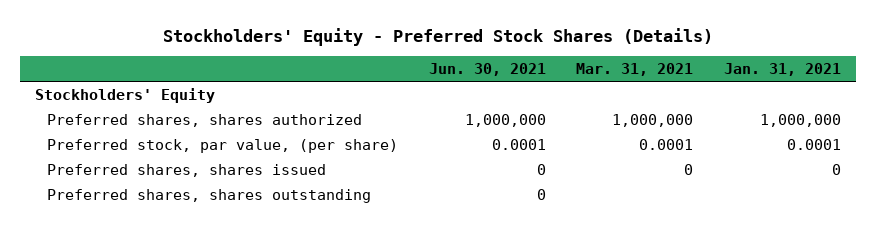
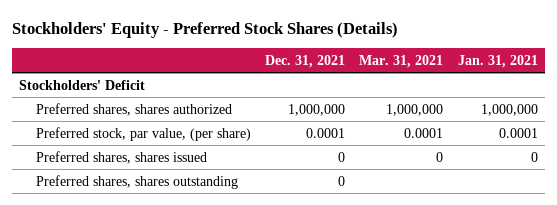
[428,63,546,77] Jun. 30, 2021 -> none
none -> [265,54,346,68] Dec. 31, 2021
[35,87,216,103] Stockholders' Equity -> [18,79,145,90] Stockholders' Deficit

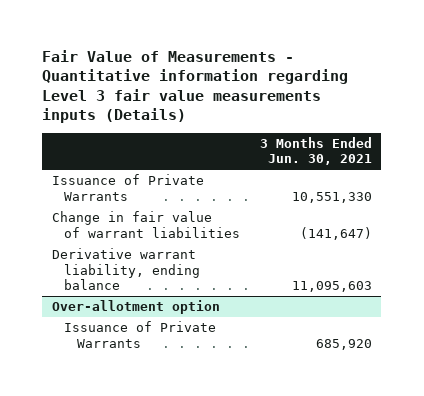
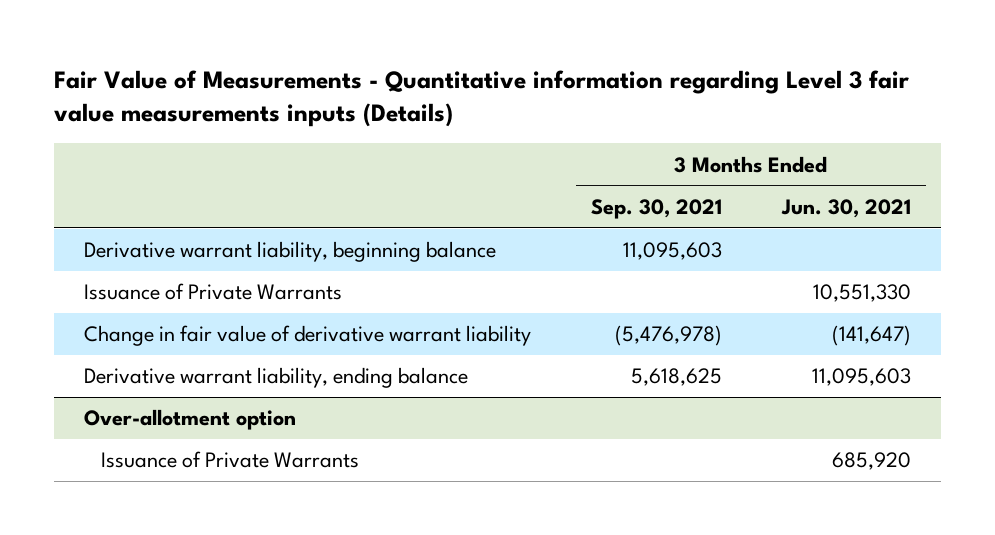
none -> [590,198,722,219] Sep. 30, 2021
none -> [83,241,496,263] Derivative warrant liability, beginning balance
[51,211,241,238] Change in fair value of warrant liabilities -> [83,325,531,347] Change in fair value of derivative warrant liability

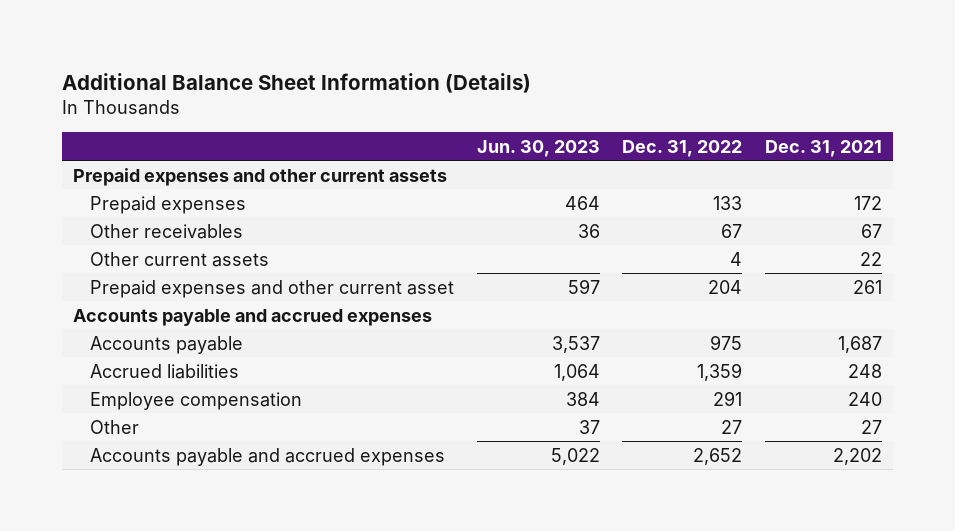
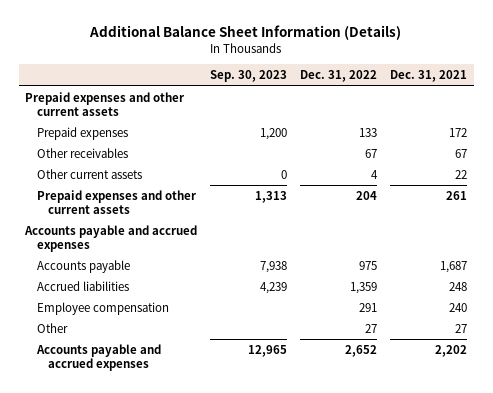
[476,139,600,157] Jun. 30, 2023 -> none
none -> [210,70,288,83] Sep. 30, 2023
[90,279,455,298] Prepaid expenses and other current asset -> [36,190,197,214] Prepaid expenses and other current assets

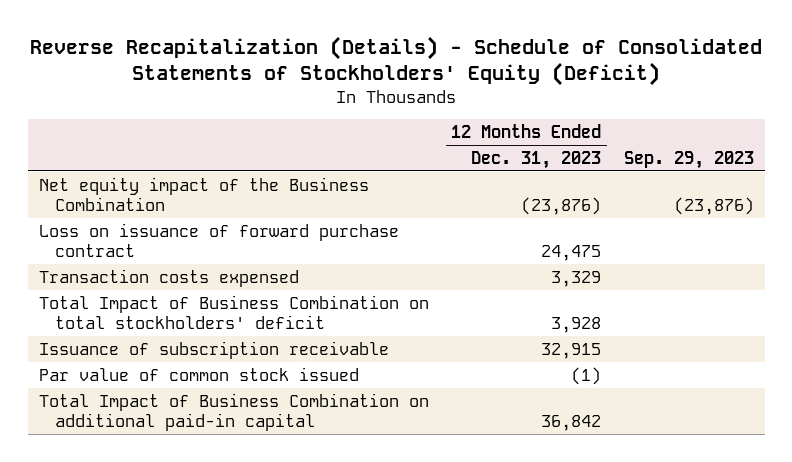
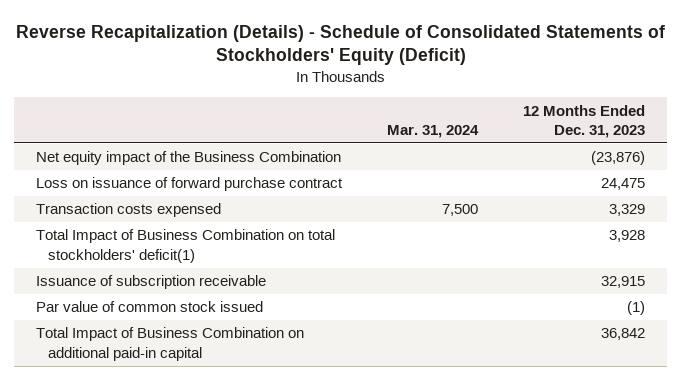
[623,150,754,169] Sep. 29, 2023 -> none
none -> [387,125,480,139] Mar. 31, 2024
[38,294,429,330] Total Impact of Business Combination on total stockholders' deficit -> [36,229,336,263] Total Impact of Business Combination on total stockholders' deficit(1)

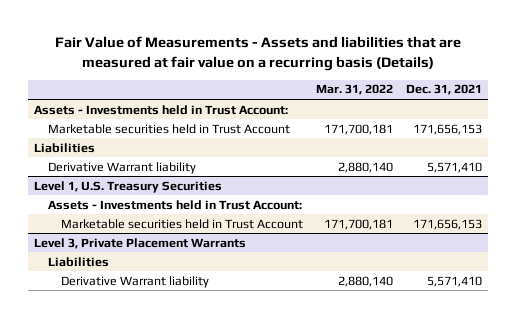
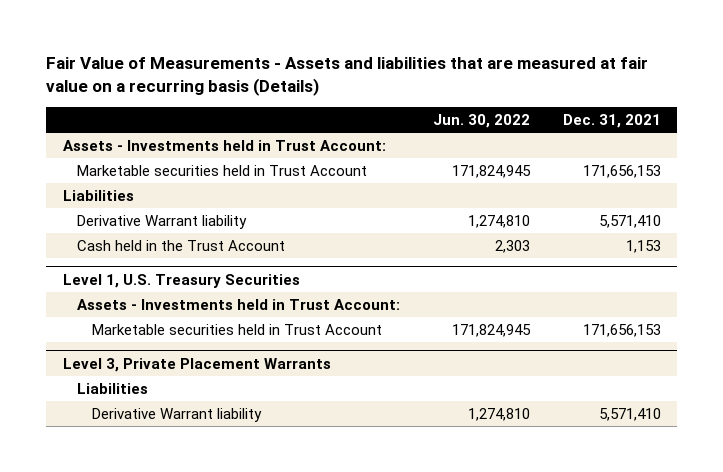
[315,84,393,96] Mar. 31, 2022 -> none
none -> [433,113,531,128] Jun. 30, 2022
none -> [77,239,286,251] Cash held in the Trust Account

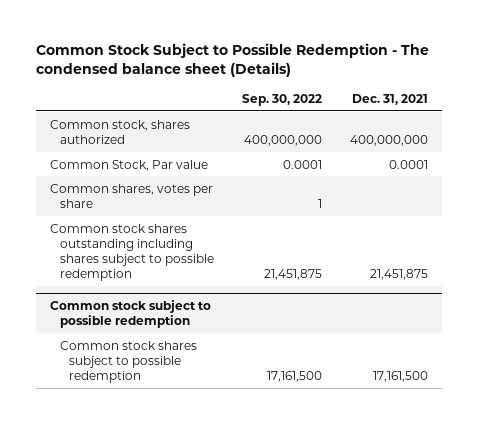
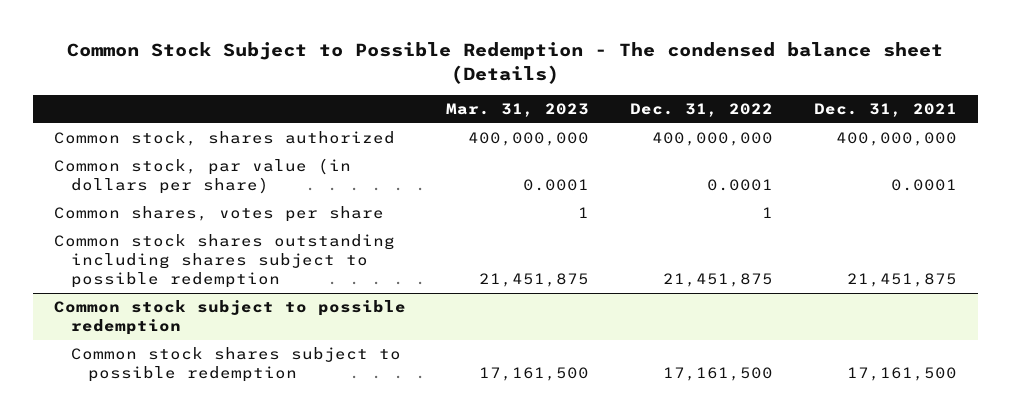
[241,94,322,107] Sep. 30, 2022 -> none
none -> [446,102,590,117] Mar. 31, 2023
none -> [630,102,774,117] Dec. 31, 2022
[50,159,209,171] Common Stock, Par value -> [53,158,351,195] Common stock, par value (in dollars per share)

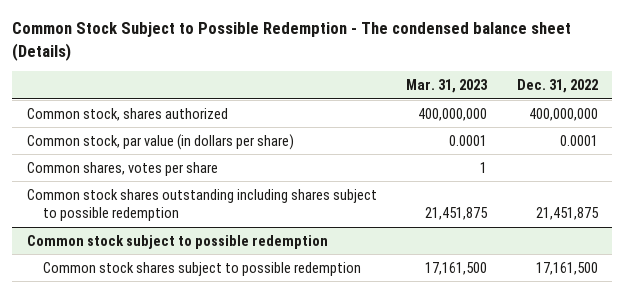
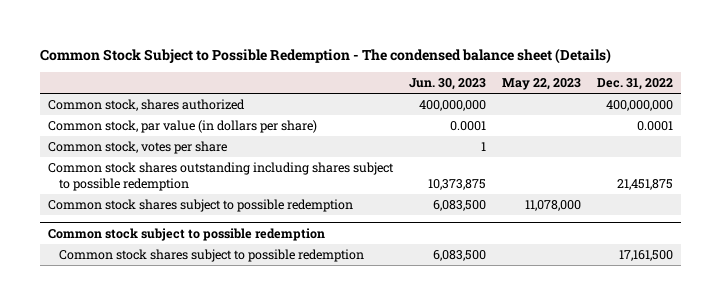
[406,78,489,93] Mar. 31, 2023 -> none
none -> [409,77,487,90] Jun. 30, 2023
none -> [501,77,581,90] May 22, 2023
[26,161,218,176] Common shares, votes per share -> [48,141,228,155] Common stock, votes per share
none -> [48,199,354,213] Common stock shares subject to possible redemption

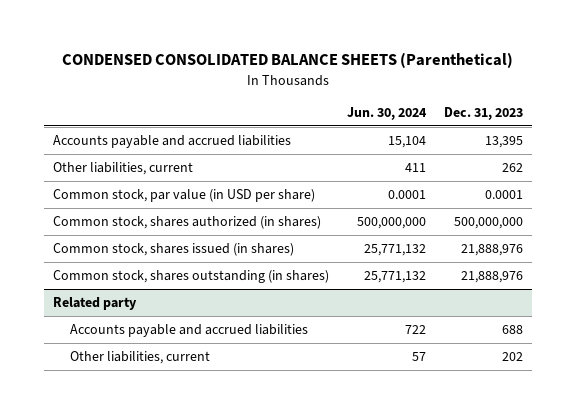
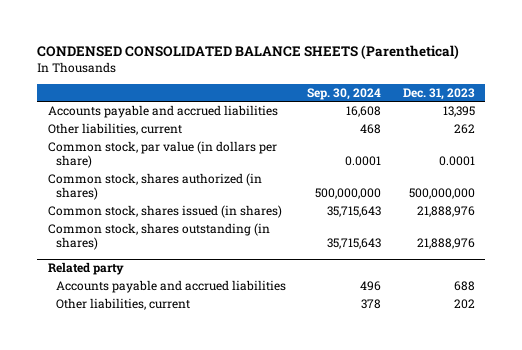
[346,107,427,121] Jun. 30, 2024 -> none
none -> [307,87,382,100] Sep. 30, 2024
[52,189,315,203] Common stock, par value (in USD per share) -> [47,141,277,169] Common stock, par value (in dollars per share)

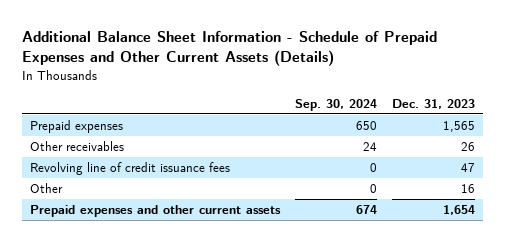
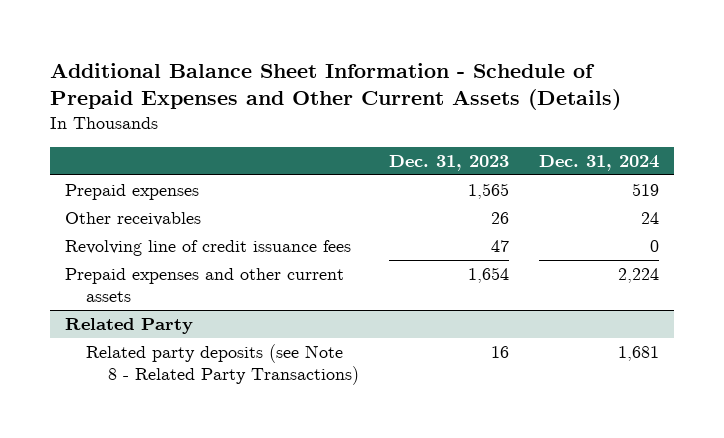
[294,98,377,111] Sep. 30, 2024 -> none
none -> [539,155,660,172] Dec. 31, 2024
[29,183,63,194] Other -> none
none -> [65,318,194,335] Related Party
none -> [86,344,359,386] Related party deposits (see Note 8 - Related Party Transactions)

